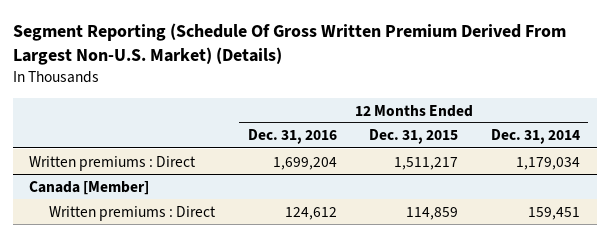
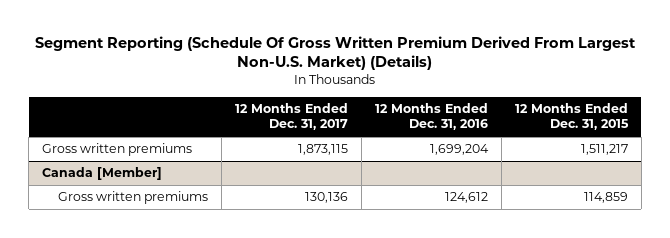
[491,129,581,145] Dec. 31, 2014 -> none
none -> [235,103,349,131] 12 Months Ended Dec. 31, 2017
[29,155,197,171] Written premiums : Direct -> [42,143,193,157] Gross written premiums
[48,205,216,221] Written premiums : Direct -> [58,191,209,205] Gross written premiums

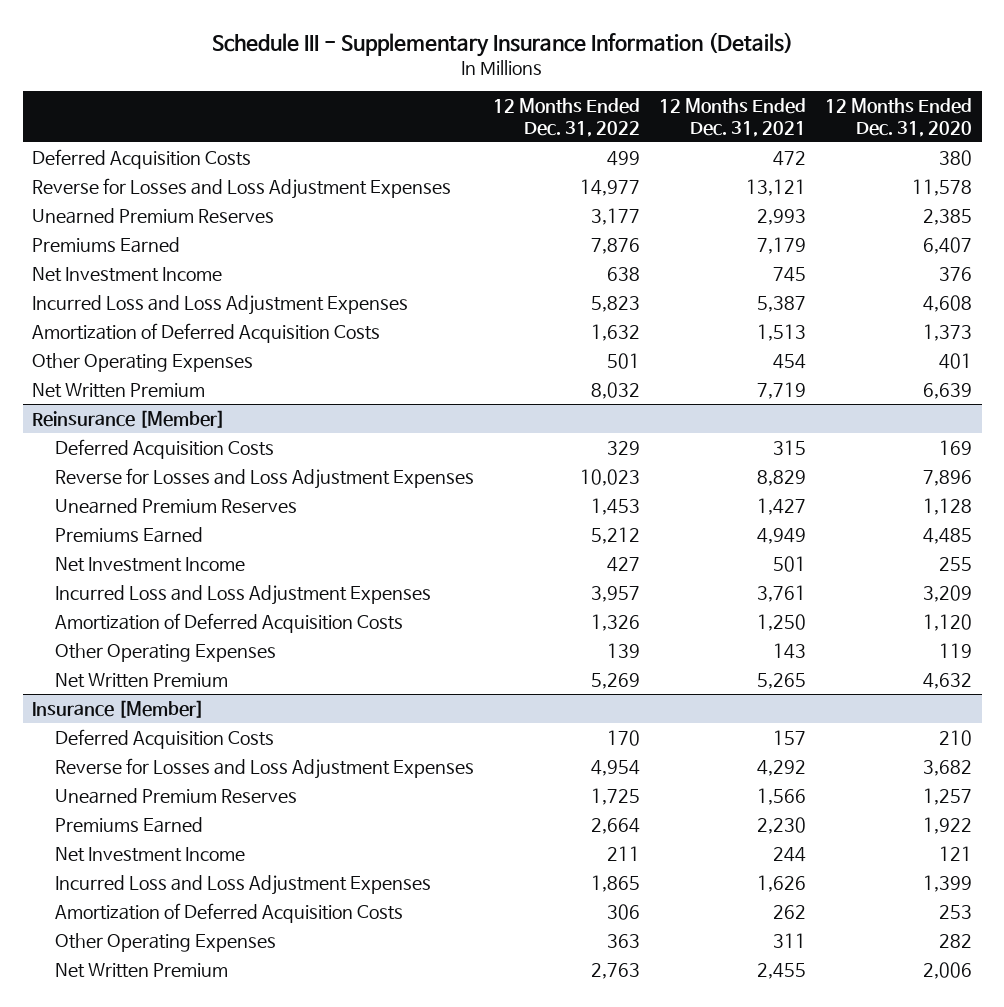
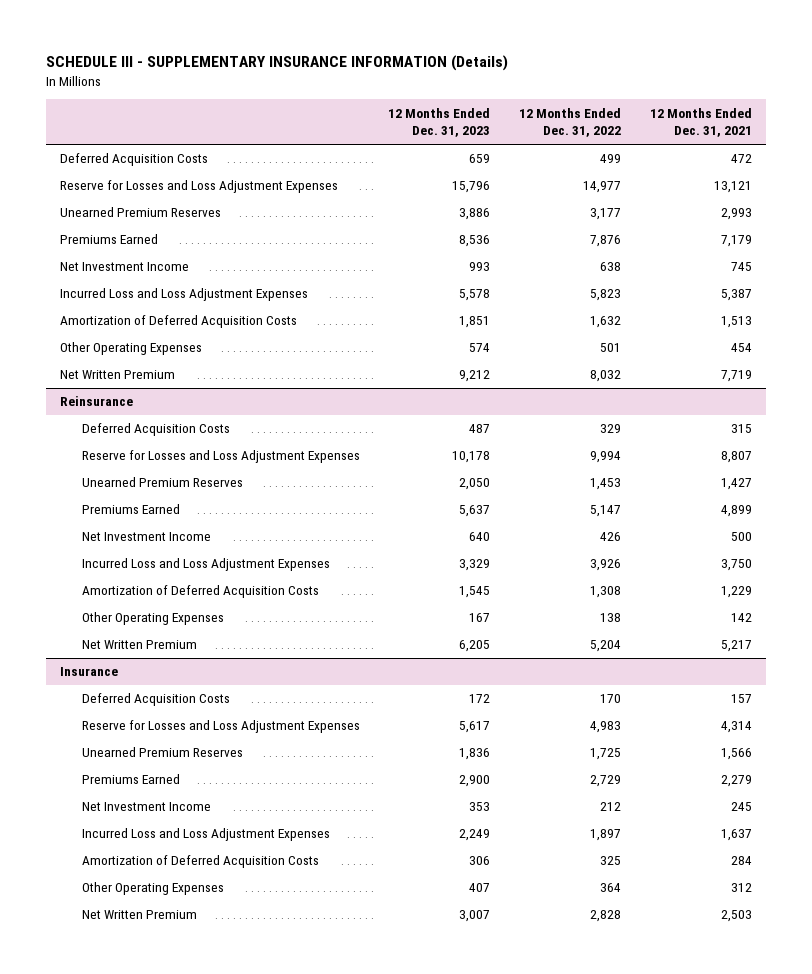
[212,31,794,57] Schedule III - Supplementary Insurance Information (Details) -> [45,55,508,72] SCHEDULE III - SUPPLEMENTARY INSURANCE INFORMATION (Details)
[825,98,973,137] 12 Months Ended Dec. 31, 2020 -> none
none -> [388,107,491,138] 12 Months Ended Dec. 31, 2023
[32,177,452,199] Reverse for Losses and Loss Adjustment Expenses -> [60,180,339,194] Reserve for Losses and Loss Adjustment Expenses
[32,409,226,428] Reinsurance [Member] -> [60,396,134,407] Reinsurance
[55,467,475,489] Reverse for Losses and Loss Adjustment Expenses -> [81,450,360,464] Reserve for Losses and Loss Adjustment Expenses
[580,468,641,486] 10,023 -> [590,451,622,464] 9,994
[757,469,807,486] 8,829 -> [721,451,753,464] 8,807
[591,526,641,544] 5,212 -> [590,505,622,518] 5,147
[757,527,807,544] 4,949 -> [721,505,753,518] 4,899
[607,556,641,572] 427 -> [600,532,622,542] 426
[773,555,807,572] 501 -> [731,532,753,542] 500
[591,585,641,602] 3,957 -> [590,559,622,572] 3,926
[757,584,807,602] 3,761 -> [721,559,753,572] 3,750
[591,613,641,631] 1,326 -> [590,586,622,599] 1,308
[757,613,807,631] 1,250 -> [721,586,753,599] 1,229
[607,642,641,658] 139 -> [600,613,622,623] 138
[773,642,807,659] 143 -> [731,613,753,623] 142
[591,672,641,689] 5,269 -> [590,640,622,653] 5,204
[757,672,807,689] 5,265 -> [721,640,753,653] 5,217
[32,699,205,718] Insurance [Member] -> [60,667,119,677] Insurance
[55,757,475,779] Reverse for Losses and Loss Adjustment Expenses -> [81,720,360,734] Reserve for Losses and Loss Adjustment Expenses
[591,759,641,776] 4,954 -> [590,721,622,734] 4,983
[757,759,807,776] 4,292 -> [721,721,753,734] 4,314
[591,817,641,834] 2,664 -> [590,775,622,788] 2,729
[757,816,807,834] 2,230 -> [721,775,753,788] 2,279
[607,845,641,861] 211 -> [600,802,622,812] 212
[773,846,807,862] 244 -> [731,802,753,812] 245
[591,874,641,892] 1,865 -> [590,829,622,842] 1,897
[757,874,807,892] 1,626 -> [721,829,753,842] 1,637
[607,903,641,920] 306 -> [600,856,622,866] 325
[773,904,807,919] 262 -> [731,856,753,866] 284
[607,933,641,948] 363 -> [600,883,622,893] 364
[773,932,807,948] 311 -> [731,883,753,893] 312
[591,962,641,979] 2,763 -> [590,910,622,923] 2,828
[757,962,807,979] 2,455 -> [721,910,753,923] 2,503

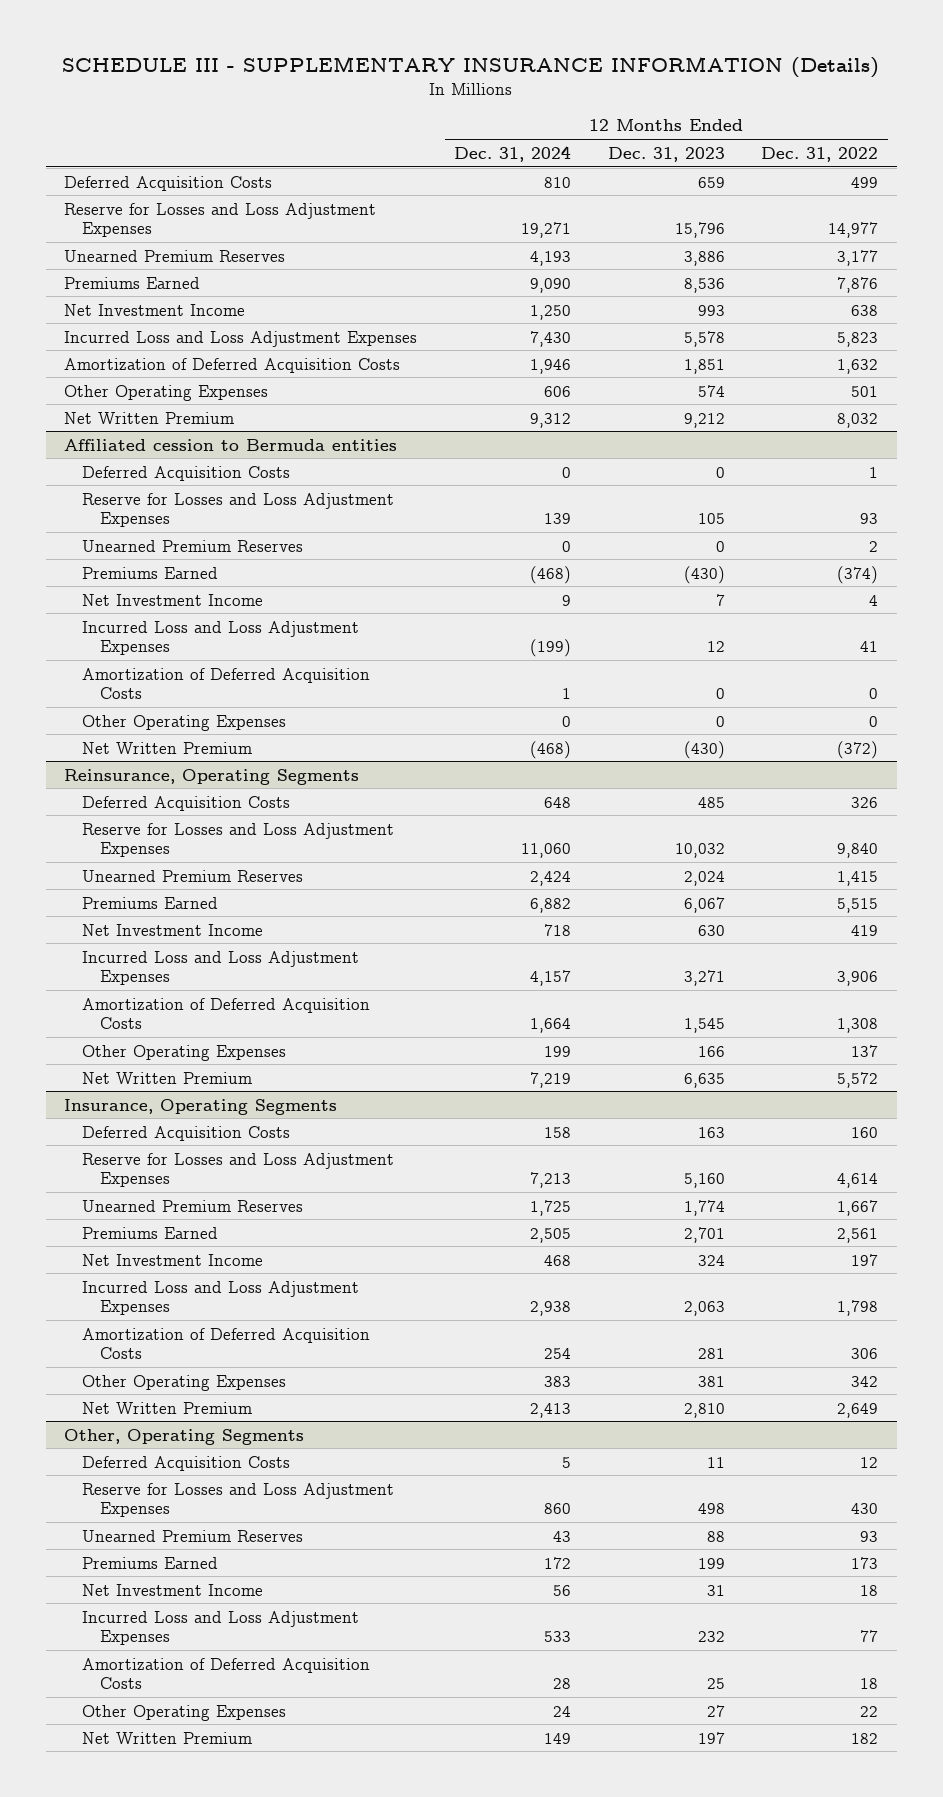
[650,107,753,138] 12 Months Ended Dec. 31, 2021 -> none
none -> [453,145,571,162] Dec. 31, 2024
[60,396,134,407] Reinsurance -> none
none -> [64,438,398,451] Affiliated cession to Bermuda entities
[469,424,491,434] 487 -> [715,466,725,478] 0
[600,424,622,434] 329 -> [869,466,879,478] 1
[452,451,491,464] 10,178 -> [697,513,725,525] 105
[590,451,622,464] 9,994 -> [860,513,879,525] 93
[459,478,491,491] 2,050 -> [715,540,725,552] 0
[590,478,622,491] 1,453 -> [869,540,879,552] 2
[459,505,491,518] 5,637 -> [683,565,725,584] (430)
[590,505,622,518] 5,147 -> [837,565,879,584] (374)
[469,532,491,542] 640 -> [715,593,725,606] 7
[600,532,622,542] 426 -> [869,594,879,606] 4
[459,559,491,572] 3,329 -> [706,641,725,653] 12
[590,559,622,572] 3,926 -> [860,641,879,653] 41
none -> [82,667,371,700] Amortization of Deferred Acquisition Costs
none -> [82,714,287,731] Other Operating Expenses
none -> [82,741,253,754] Net Written Premium
none -> [64,768,360,785] Reinsurance, Operating Segments
none -> [82,795,291,811] Deferred Acquisition Costs
none -> [82,822,395,858] Reserve for Losses and Loss Adjustment Expenses
none -> [82,869,304,882] Unearned Premium Reserves
none -> [82,896,219,909] Premiums Earned
none -> [82,923,264,936] Net Investment Income
none -> [82,950,360,986] Incurred Loss and Loss Adjustment Expenses
[60,667,119,677] Insurance -> none
[469,613,491,623] 167 -> [697,1045,725,1057] 166
[600,613,622,623] 138 -> [851,1044,879,1057] 137
[459,640,491,653] 6,205 -> [683,1072,725,1088] 6,635
[590,640,622,653] 5,204 -> [837,1071,879,1088] 5,572
none -> [64,1098,338,1115] Insurance, Operating Segments
[469,694,491,704] 172 -> [697,1126,725,1138] 163
[600,694,622,704] 170 -> [851,1126,879,1138] 160
[459,721,491,734] 5,617 -> [683,1173,725,1189] 5,160
[590,721,622,734] 4,983 -> [837,1173,879,1189] 4,614
[459,748,491,761] 1,836 -> [683,1199,725,1216] 1,774
[590,748,622,761] 1,725 -> [837,1199,879,1216] 1,667
[459,775,491,788] 2,900 -> [683,1226,725,1243] 2,701
[590,775,622,788] 2,729 -> [837,1227,879,1243] 2,561
[469,802,491,812] 353 -> [697,1254,725,1266] 324
[600,802,622,812] 212 -> [851,1253,879,1266] 197
[459,829,491,842] 2,249 -> [683,1301,725,1317] 2,063
[590,829,622,842] 1,897 -> [837,1300,879,1317] 1,798
[469,856,491,866] 306 -> [697,1348,725,1360] 281
[600,856,622,866] 325 -> [851,1348,879,1360] 306
[469,883,491,893] 407 -> [697,1375,725,1387] 381
[600,883,622,893] 364 -> [851,1375,879,1387] 342
[459,910,491,923] 3,007 -> [683,1402,725,1418] 2,810
[590,910,622,923] 2,828 -> [837,1402,879,1418] 2,649
none -> [64,1428,305,1445] Other, Operating Segments
none -> [82,1455,291,1471] Deferred Acquisition Costs
none -> [82,1482,395,1518] Reserve for Losses and Loss Adjustment Expenses
none -> [82,1529,304,1542] Unearned Premium Reserves
none -> [82,1556,219,1569] Premiums Earned
none -> [82,1583,264,1596] Net Investment Income
none -> [82,1610,360,1646] Incurred Loss and Loss Adjustment Expenses
none -> [82,1657,371,1690] Amortization of Deferred Acquisition Costs
none -> [82,1704,287,1721] Other Operating Expenses
none -> [82,1731,253,1744] Net Written Premium

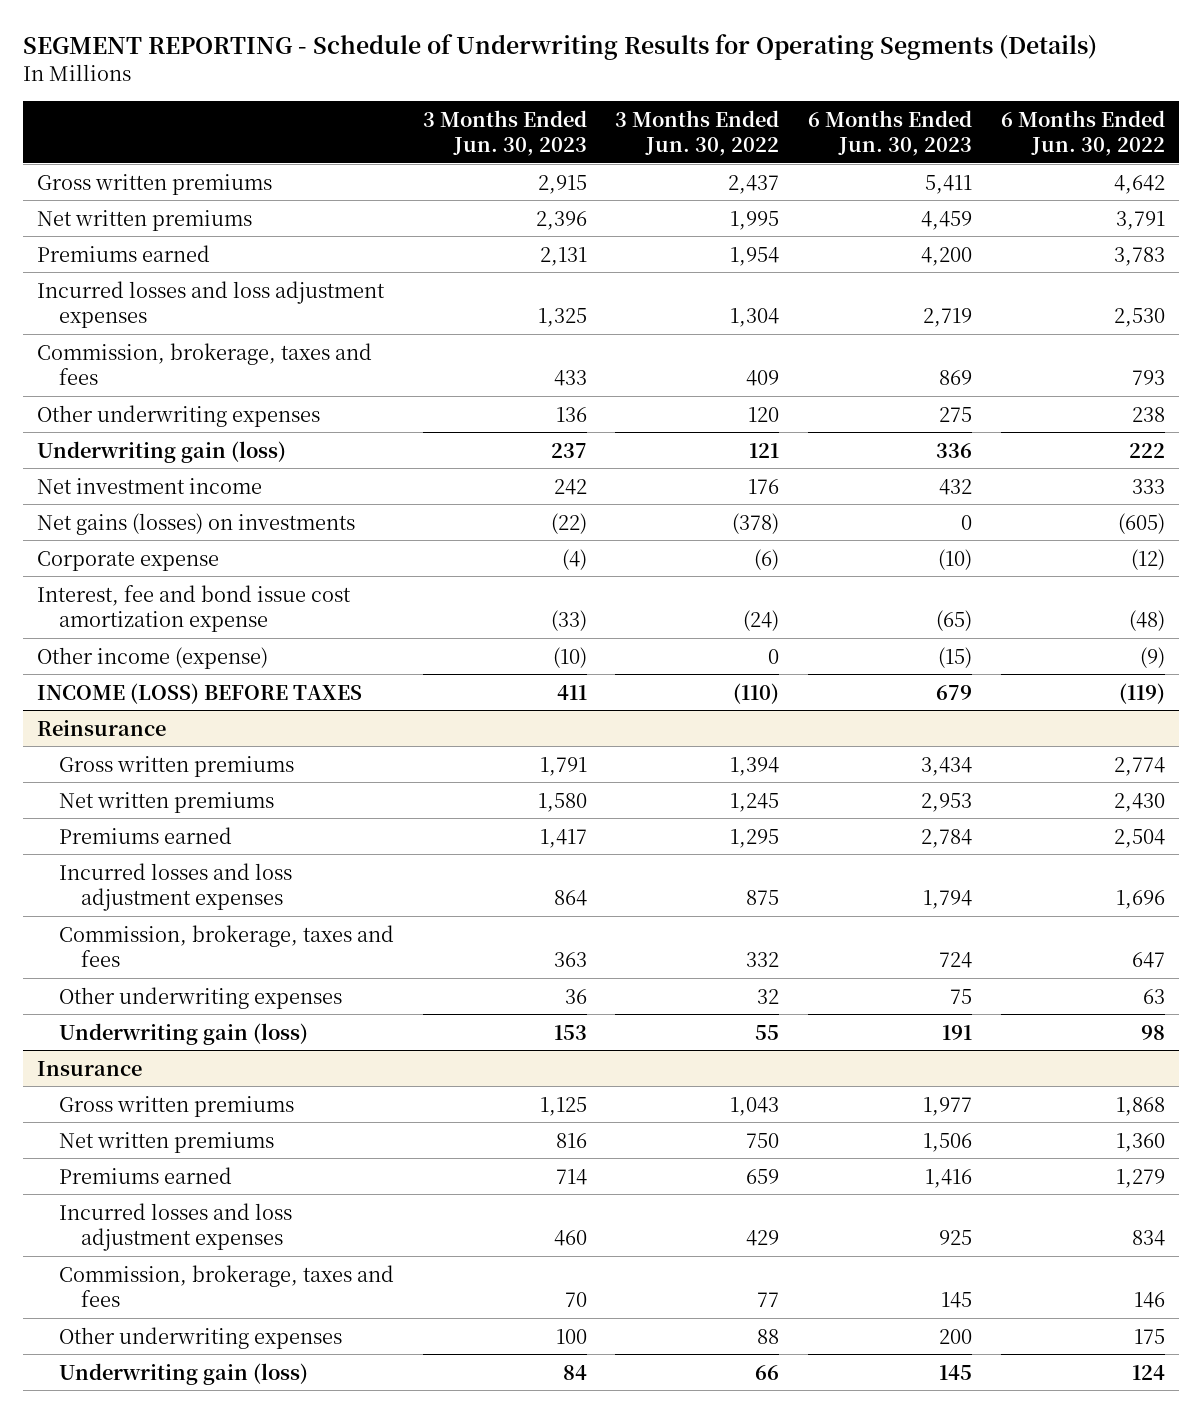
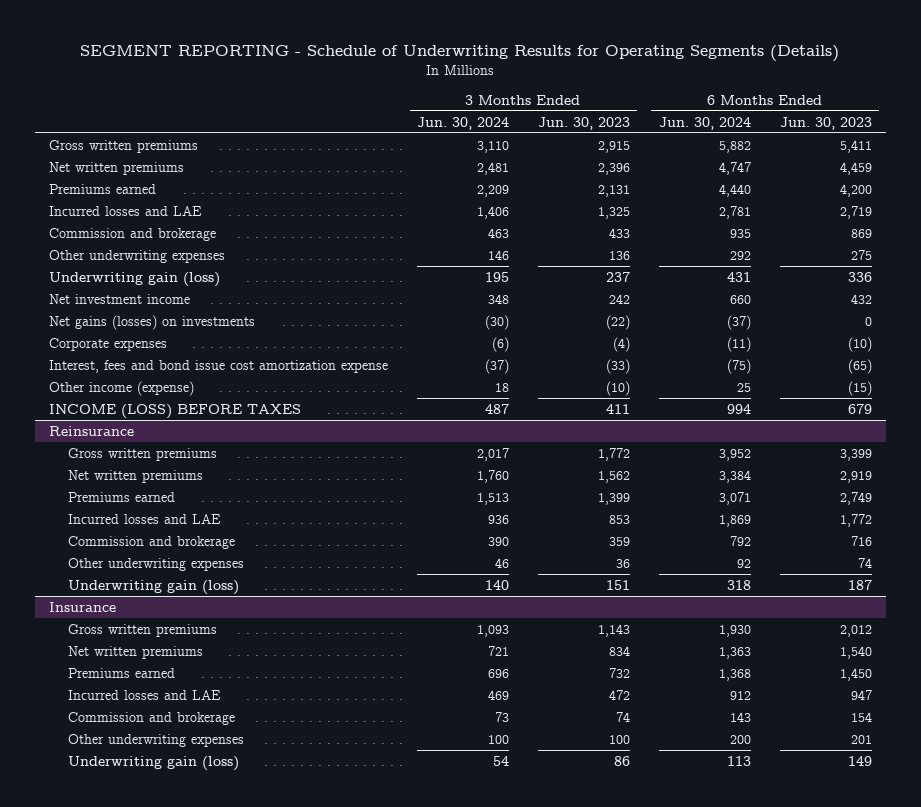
[615,109,780,156] 3 Months Ended Jun. 30, 2022 -> none
[1000,109,1165,156] 6 Months Ended Jun. 30, 2022 -> none
none -> [417,116,510,130] Jun. 30, 2024
none -> [658,116,751,130] Jun. 30, 2024
[36,280,385,328] Incurred losses and loss adjustment expenses -> [49,205,203,216] Incurred losses and LAE
[36,342,372,385] Commission, brokerage, taxes and fees -> [49,227,217,241] Commission and brokerage
[36,550,219,571] Corporate expense -> [49,337,168,351] Corporate expenses
[36,584,351,632] Interest, fee and bond issue cost amortization expense -> [49,359,389,373] Interest, fees and bond issue cost amortization expense
[539,756,587,776] 1,791 -> [597,447,630,461] 1,772
[921,756,973,776] 3,434 -> [839,448,872,461] 3,399
[537,792,587,812] 1,580 -> [597,470,630,483] 1,562
[921,792,973,812] 2,953 -> [839,470,872,483] 2,919
[539,828,587,848] 1,417 -> [597,492,630,505] 1,399
[921,828,973,848] 2,784 -> [839,491,872,505] 2,749
[58,862,292,911] Incurred losses and loss adjustment expenses -> [68,513,222,524] Incurred losses and LAE
[553,889,587,906] 864 -> [608,514,630,524] 853
[923,889,973,909] 1,794 -> [839,513,872,527] 1,772
[58,924,394,967] Commission, brokerage, taxes and fees -> [68,535,236,549] Commission and brokerage
[553,951,587,967] 363 -> [608,536,630,546] 359
[939,951,973,968] 724 -> [850,535,872,546] 716
[950,988,973,1004] 75 -> [857,557,872,568] 74
[553,1024,587,1040] 153 -> [605,579,630,590] 151
[942,1024,973,1040] 191 -> [847,579,872,590] 187
[539,1096,587,1116] 1,125 -> [597,623,630,637] 1,143
[923,1096,973,1116] 1,977 -> [839,624,872,637] 2,012
[555,1132,587,1148] 816 -> [608,645,630,656] 834
[923,1132,973,1152] 1,506 -> [839,645,872,659] 1,540
[555,1168,587,1185] 714 -> [608,667,630,678] 732
[925,1168,973,1188] 1,416 -> [839,667,872,681] 1,450
[58,1202,292,1251] Incurred losses and loss adjustment expenses -> [68,689,222,700] Incurred losses and LAE
[553,1229,587,1246] 460 -> [608,689,630,700] 472
[939,1229,973,1245] 925 -> [850,689,872,700] 947
[58,1264,394,1307] Commission, brokerage, taxes and fees -> [68,711,236,725] Commission and brokerage
[564,1291,587,1307] 70 -> [615,711,630,722] 74
[941,1291,973,1308] 145 -> [850,711,872,722] 154
[939,1328,973,1344] 200 -> [850,734,872,744] 201
[562,1364,587,1380] 84 -> [613,755,630,766] 86
[939,1364,973,1380] 145 -> [847,755,872,766] 149

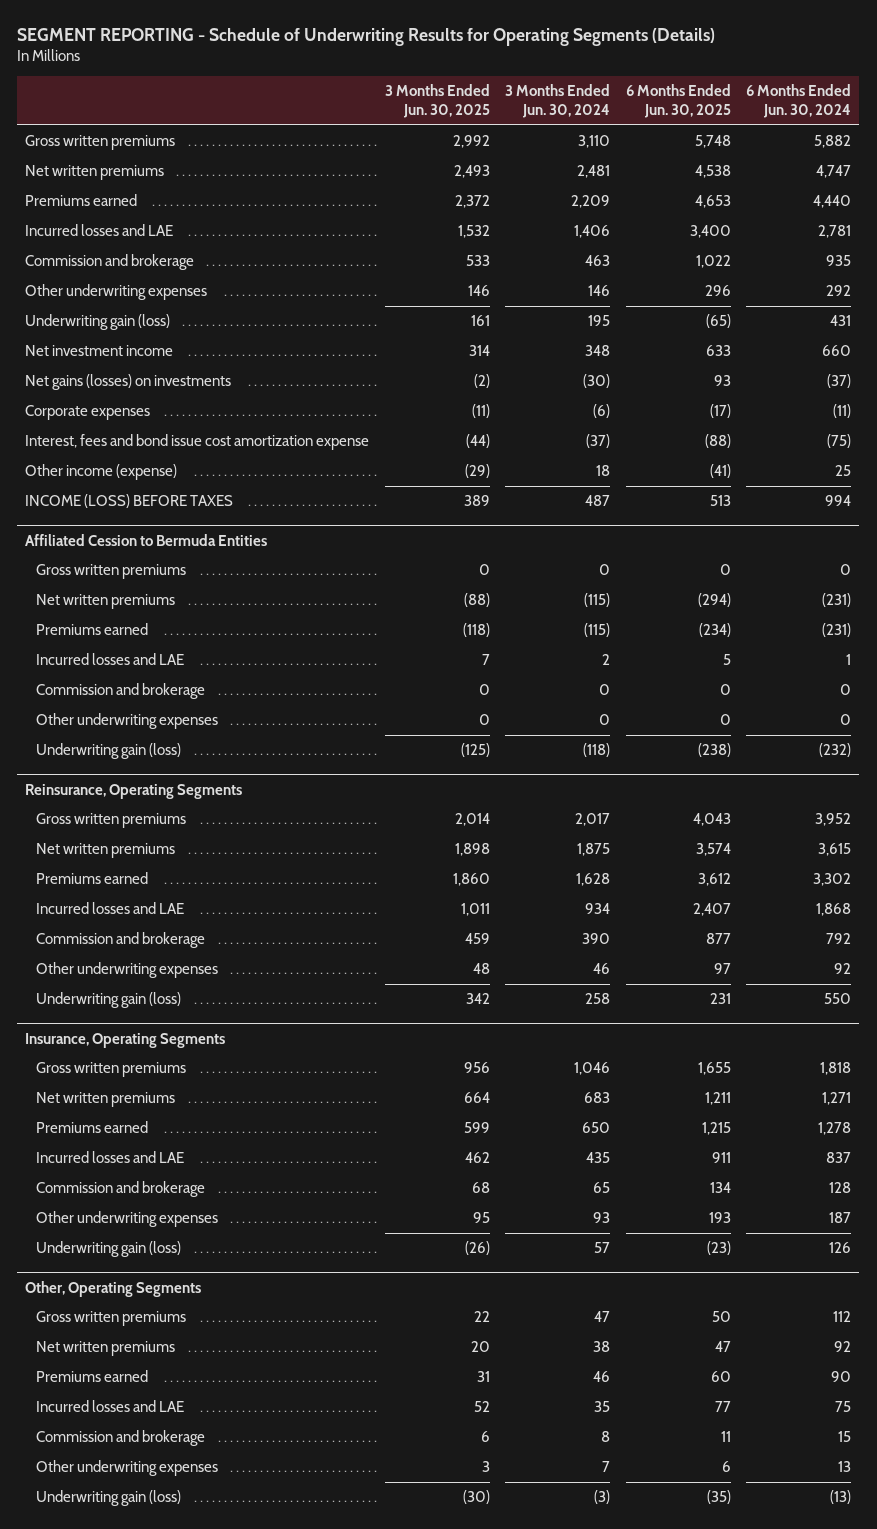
[537,116,630,130] Jun. 30, 2023 -> none
[779,116,872,130] Jun. 30, 2023 -> none
none -> [384,84,490,119] 3 Months Ended Jun. 30, 2025
none -> [625,84,731,119] 6 Months Ended Jun. 30, 2025
[49,425,135,436] Reinsurance -> none
none -> [25,533,268,546] Affiliated Cession to Bermuda Entities
none -> [36,564,187,580] Gross written premiums
none -> [36,594,176,610] Net written premiums
none -> [36,623,149,636] Premiums earned
none -> [36,653,185,666] Incurred losses and LAE
none -> [36,683,206,700] Commission and brokerage
none -> [36,713,219,730] Other underwriting expenses
none -> [36,743,182,760] Underwriting gain (loss)
none -> [25,783,243,799] Reinsurance, Operating Segments
[477,469,510,483] 1,760 -> [577,843,611,857] 1,875
[718,469,751,483] 3,384 -> [818,843,852,857] 3,615
[477,492,510,505] 1,513 -> [576,873,611,887] 1,628
[718,491,751,505] 3,071 -> [813,873,852,887] 3,302
[488,514,510,524] 936 -> [585,903,611,915] 934
[718,514,751,527] 1,869 -> [816,903,852,917] 1,868
[49,601,117,612] Insurance -> none
[485,579,510,590] 140 -> [585,993,611,1005] 258
[726,579,751,590] 318 -> [824,993,852,1005] 550
none -> [25,1032,226,1048] Insurance, Operating Segments
[477,624,510,637] 1,093 -> [574,1062,611,1076] 1,046
[718,624,751,637] 1,930 -> [820,1062,852,1076] 1,818
[488,645,510,656] 721 -> [584,1092,611,1104] 683
[718,646,751,659] 1,363 -> [822,1092,852,1106] 1,271
[488,668,510,678] 696 -> [582,1122,611,1134] 650
[718,668,751,681] 1,368 -> [818,1122,852,1136] 1,278
[488,689,510,700] 469 -> [586,1152,611,1164] 435
[729,690,751,700] 912 -> [826,1152,852,1164] 837
[495,711,510,722] 73 -> [593,1182,611,1194] 65
[729,711,751,722] 143 -> [829,1182,852,1194] 128
[488,734,510,744] 100 -> [593,1212,611,1224] 93
[729,734,751,744] 200 -> [829,1212,852,1224] 187
[493,755,510,766] 54 -> [594,1242,611,1254] 57
[726,755,751,766] 113 -> [829,1242,852,1254] 126
none -> [25,1280,202,1297] Other, Operating Segments
none -> [36,1311,187,1327] Gross written premiums
none -> [36,1341,176,1357] Net written premiums
none -> [36,1370,149,1383] Premiums earned
none -> [36,1400,185,1413] Incurred losses and LAE
none -> [36,1430,206,1447] Commission and brokerage
none -> [36,1460,219,1477] Other underwriting expenses
none -> [36,1490,182,1507] Underwriting gain (loss)

